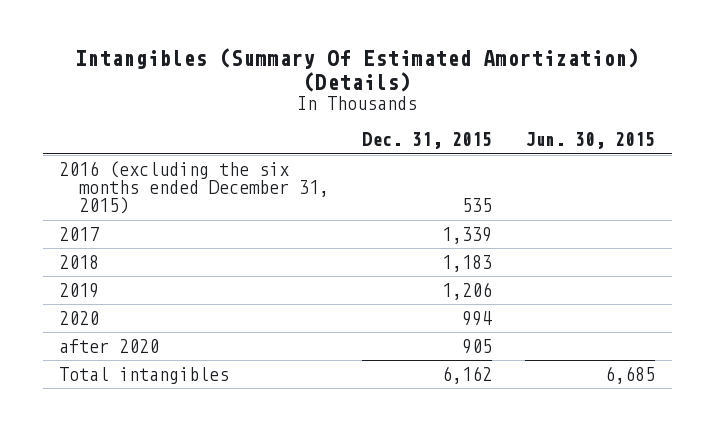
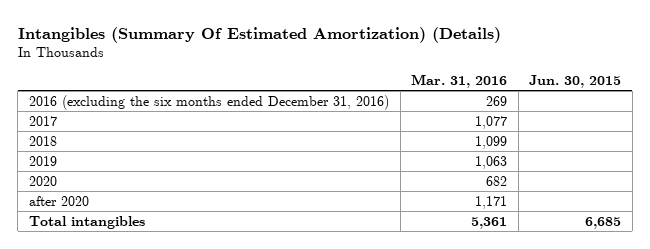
[362,132,493,150] Dec. 31, 2015 -> none
none -> [411,73,508,88] Mar. 31, 2016
[59,161,330,215] 2016 (excluding the six months ended December 31, 2015) -> [28,94,389,110] 2016 (excluding the six months ended December 31, 2016)

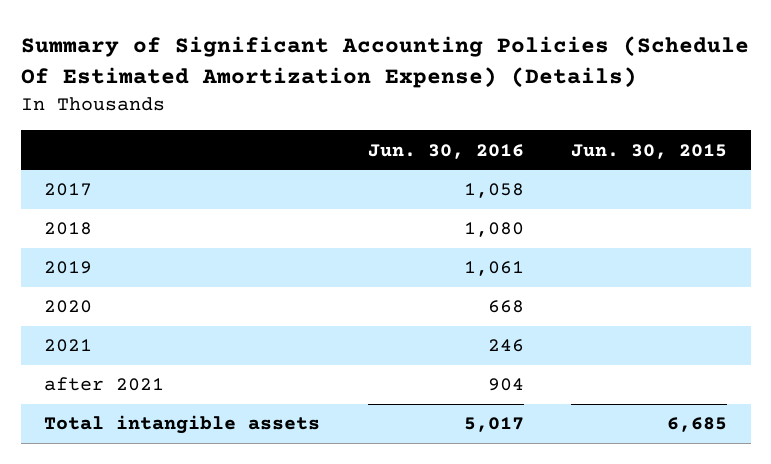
[17,26,501,43] Intangibles (Summary Of Estimated Amortization) (Details) -> [20,35,749,88] Summary of Significant Accounting Policies (Schedule Of Estimated Amortization Expense) (Details)
[411,73,508,88] Mar. 31, 2016 -> none
none -> [367,143,524,159] Jun. 30, 2016
[28,94,389,110] 2016 (excluding the six months ended December 31, 2016) -> none
none -> [44,339,93,353] 2021
[28,195,89,206] after 2020 -> [44,377,165,392] after 2021
[28,215,145,229] Total intangibles -> [44,415,321,435] Total intangible assets

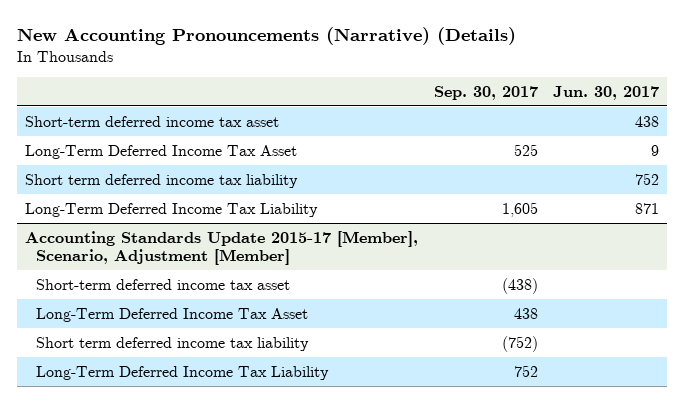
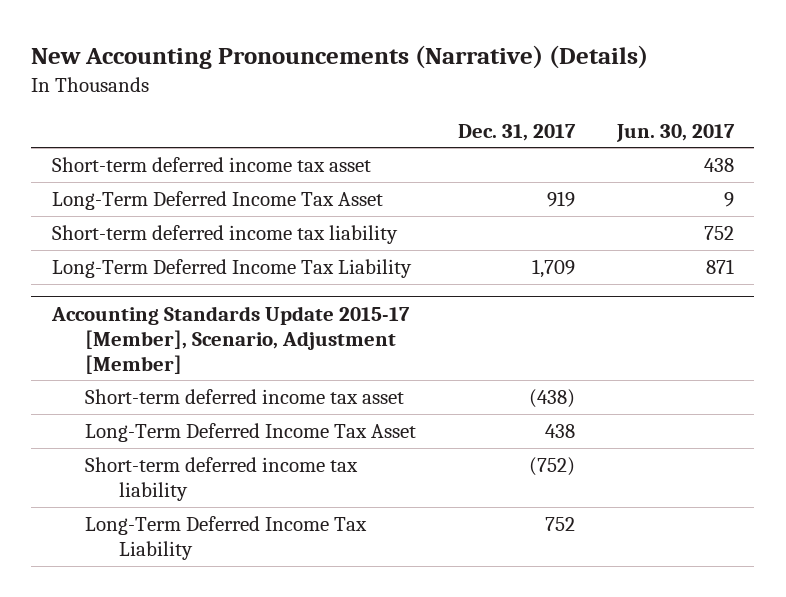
[433,85,538,100] Sep. 30, 2017 -> none
none -> [458,123,577,141] Dec. 31, 2017
[25,173,299,188] Short term deferred income tax liability -> [51,225,398,245] Short-term deferred income tax liability
[35,336,309,351] Short term deferred income tax liability -> [85,457,359,502] Short-term deferred income tax liability

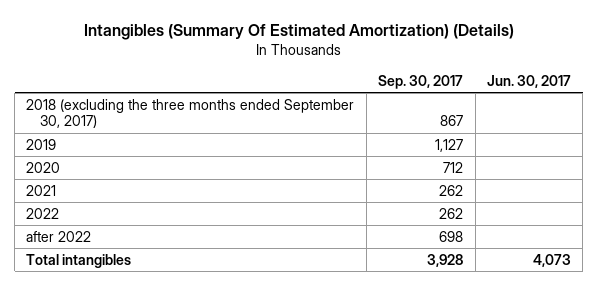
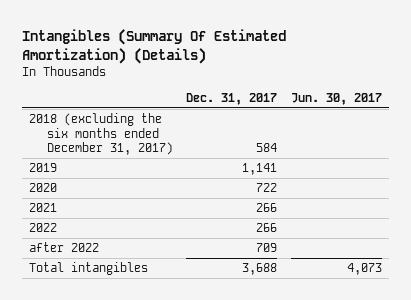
[378,74,464,89] Sep. 30, 2017 -> none
none -> [186,92,278,105] Dec. 31, 2017
[26,98,355,129] 2018 (excluding the three months ended September 30, 2017) -> [28,113,174,156] 2018 (excluding the six months ended December 31, 2017)

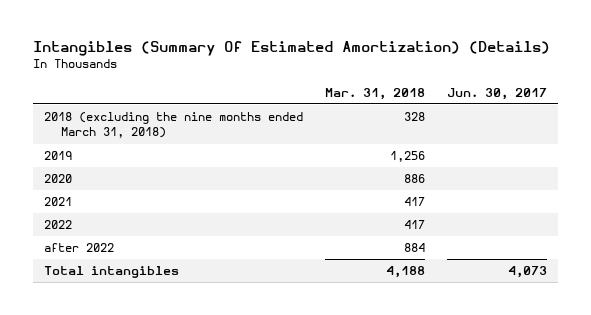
[186,92,278,105] Dec. 31, 2017 -> none
none -> [325,87,426,100] Mar. 31, 2018
[28,113,174,156] 2018 (excluding the six months ended December 31, 2017) -> [43,112,303,139] 2018 (excluding the nine months ended March 31, 2018)

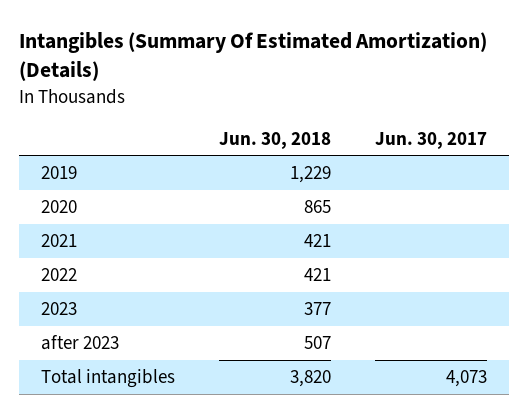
[325,87,426,100] Mar. 31, 2018 -> none
none -> [218,131,331,149] Jun. 30, 2018
[43,112,303,139] 2018 (excluding the nine months ended March 31, 2018) -> none
none -> [40,302,77,316] 2023
[43,243,114,253] after 2022 -> [40,335,119,351] after 2023

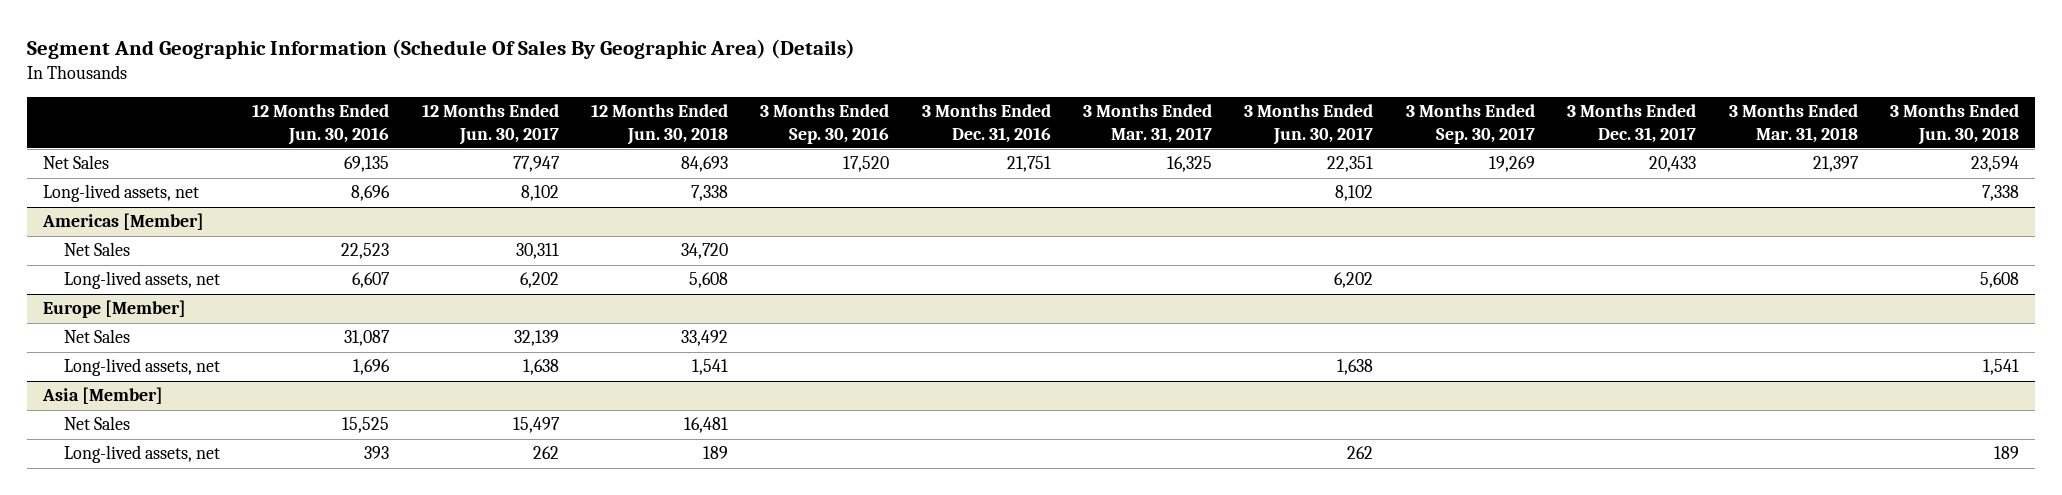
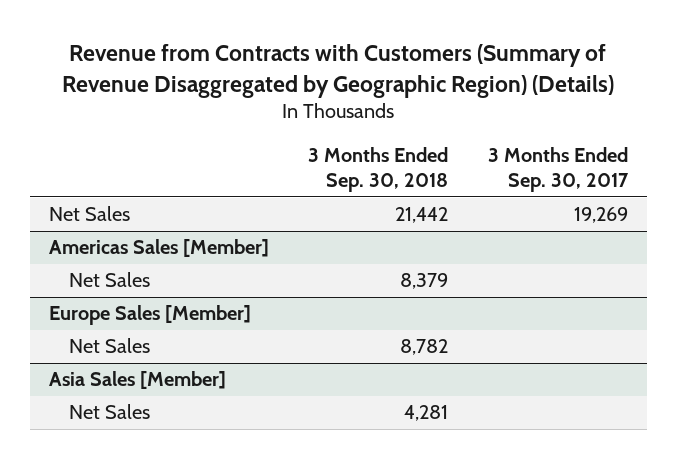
[26,38,855,59] Segment And Geographic Information (Schedule Of Sales By Geographic Area) (Details) -> [62,43,615,98] Revenue from Contracts with Customers (Summary of Revenue Disaggregated by Geographic Region) (Details)
[252,103,390,145] 12 Months Ended Jun. 30, 2016 -> none
[421,103,559,145] 12 Months Ended Jun. 30, 2017 -> none
[590,103,728,145] 12 Months Ended Jun. 30, 2018 -> none
[760,103,890,144] 3 Months Ended Sep. 30, 2016 -> none
[921,103,1051,143] 3 Months Ended Dec. 31, 2016 -> none
[1083,103,1213,143] 3 Months Ended Mar. 31, 2017 -> none
[1244,103,1374,145] 3 Months Ended Jun. 30, 2017 -> none
[1567,103,1697,143] 3 Months Ended Dec. 31, 2017 -> none
[1728,103,1858,143] 3 Months Ended Mar. 31, 2018 -> none
[1889,103,2019,145] 3 Months Ended Jun. 30, 2018 -> none
none -> [308,146,449,193] 3 Months Ended Sep. 30, 2018
[43,184,200,203] Long-lived assets, net -> none
[42,213,205,231] Americas [Member] -> [49,239,270,258] Americas Sales [Member]
[63,271,220,290] Long-lived assets, net -> none
[43,300,187,319] Europe [Member] -> [49,305,252,326] Europe Sales [Member]
[63,358,220,377] Long-lived assets, net -> none
[42,387,164,405] Asia [Member] -> [49,371,227,390] Asia Sales [Member]
[63,445,220,464] Long-lived assets, net -> none

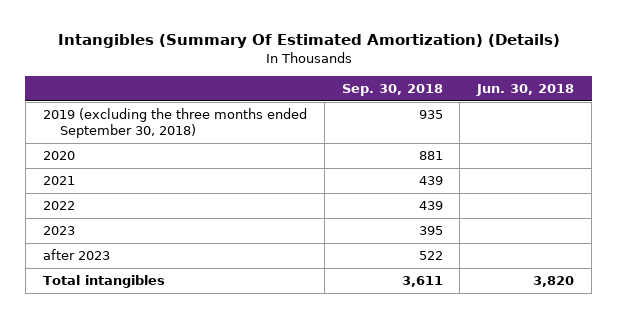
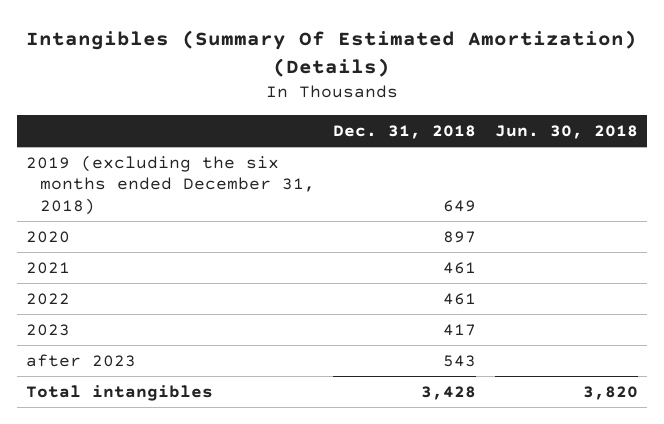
[341,83,443,96] Sep. 30, 2018 -> none
none -> [333,125,477,140] Dec. 31, 2018
[42,108,307,139] 2019 (excluding the three months ended September 30, 2018) -> [26,154,315,216] 2019 (excluding the six months ended December 31, 2018)

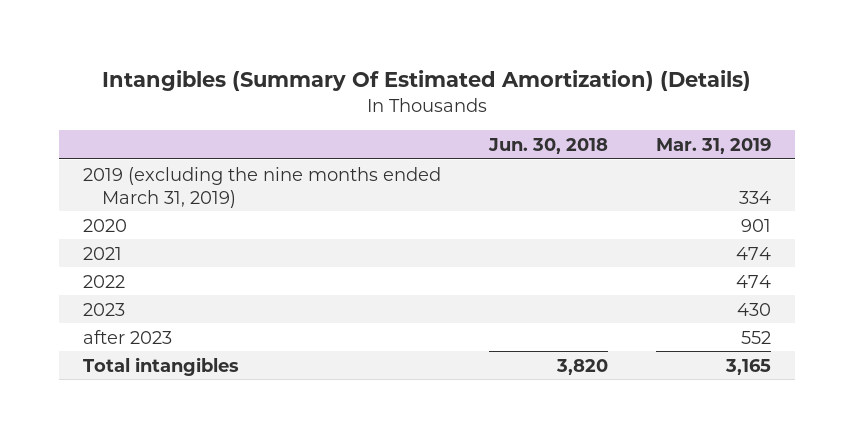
[333,125,477,140] Dec. 31, 2018 -> none
none -> [656,137,772,154] Mar. 31, 2019
[26,154,315,216] 2019 (excluding the six months ended December 31, 2018) -> [82,166,441,208] 2019 (excluding the nine months ended March 31, 2019)

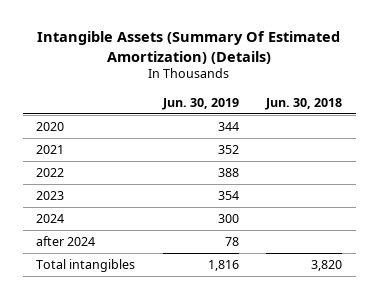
[102,70,752,92] Intangibles (Summary Of Estimated Amortization) (Details) -> [37,31,341,64] Intangible Assets (Summary Of Estimated Amortization) (Details)
[656,137,772,154] Mar. 31, 2019 -> none
none -> [161,97,239,110] Jun. 30, 2019
[82,166,441,208] 2019 (excluding the nine months ended March 31, 2019) -> none
none -> [36,213,65,223] 2024
[82,329,172,344] after 2023 -> [36,235,96,246] after 2024

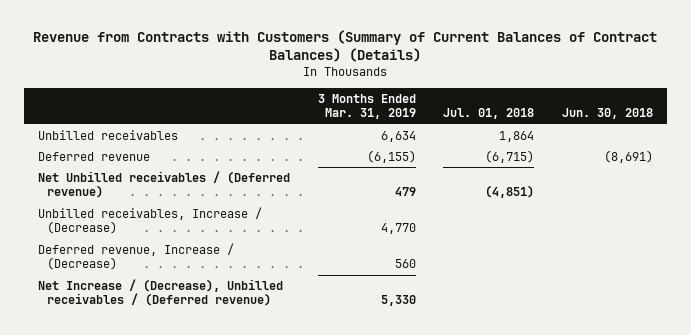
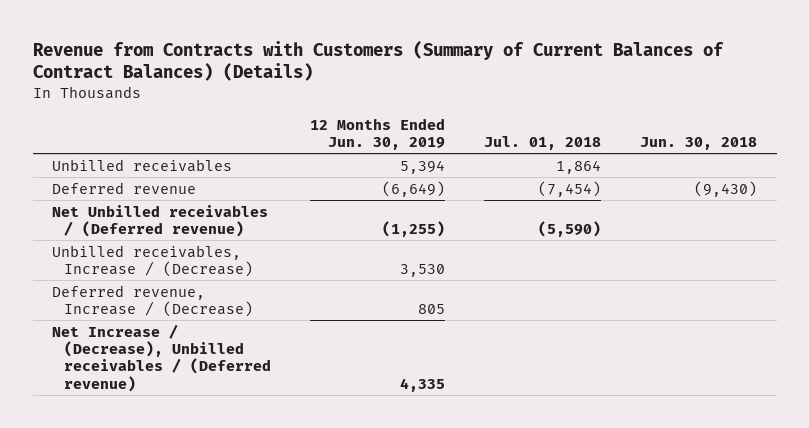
[317,93,416,120] 3 Months Ended Mar. 31, 2019 -> none
none -> [310,117,446,150] 12 Months Ended Jun. 30, 2019
[485,149,535,163] (6,715) -> [538,180,602,197] (7,454)
[603,149,653,163] (8,691) -> [694,180,758,197] (9,430)
[485,185,535,199] (4,851) -> [538,220,602,237] (5,590)

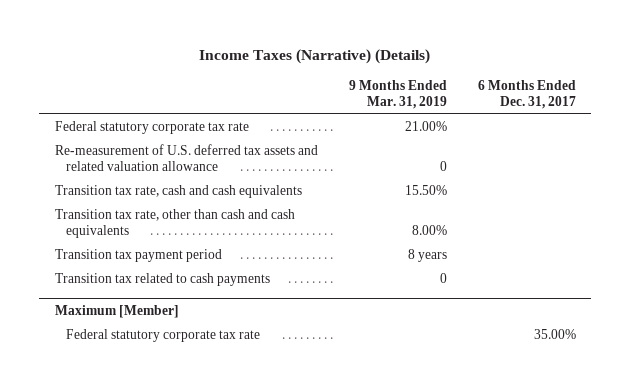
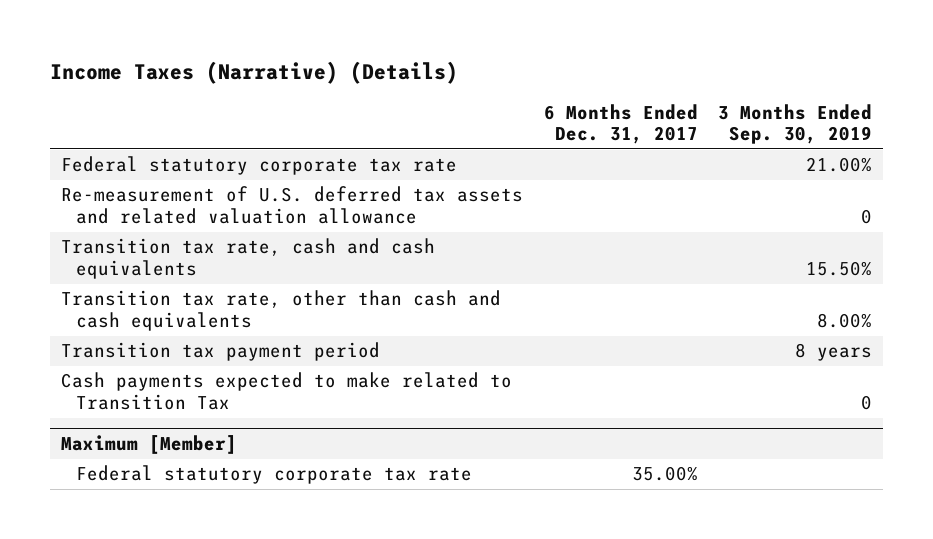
[348,80,447,110] 9 Months Ended Mar. 31, 2019 -> none
none -> [718,103,873,145] 3 Months Ended Sep. 30, 2019
[54,273,270,287] Transition tax related to cash payments -> [60,372,512,411] Cash payments expected to make related to Transition Tax

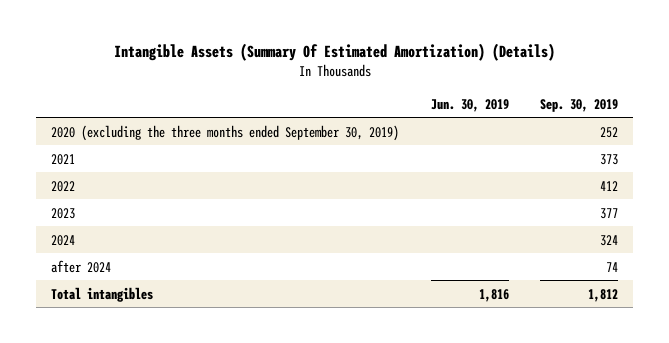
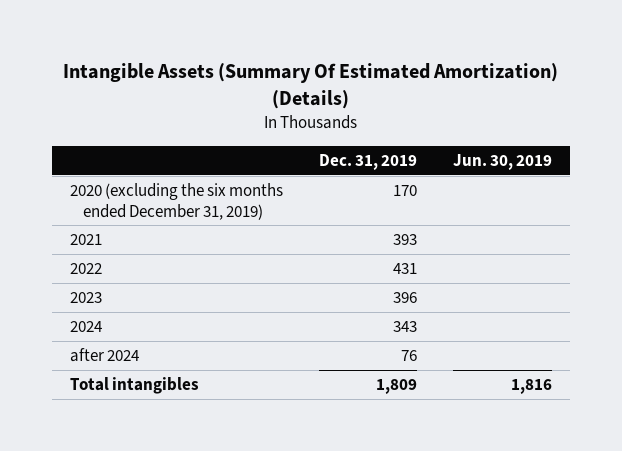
[539,98,618,112] Sep. 30, 2019 -> none
none -> [318,153,417,170] Dec. 31, 2019
[51,124,400,141] 2020 (excluding the three months ended September 30, 2019) -> [69,183,283,220] 2020 (excluding the six months ended December 31, 2019)

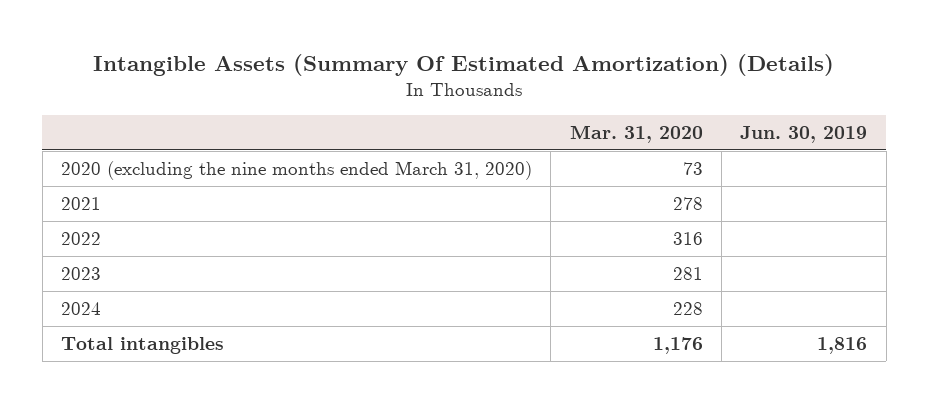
[318,153,417,170] Dec. 31, 2019 -> none
none -> [569,124,703,143] Mar. 31, 2020
[69,183,283,220] 2020 (excluding the six months ended December 31, 2019) -> [61,160,533,180] 2020 (excluding the nine months ended March 31, 2020)
[69,348,139,363] after 2024 -> none

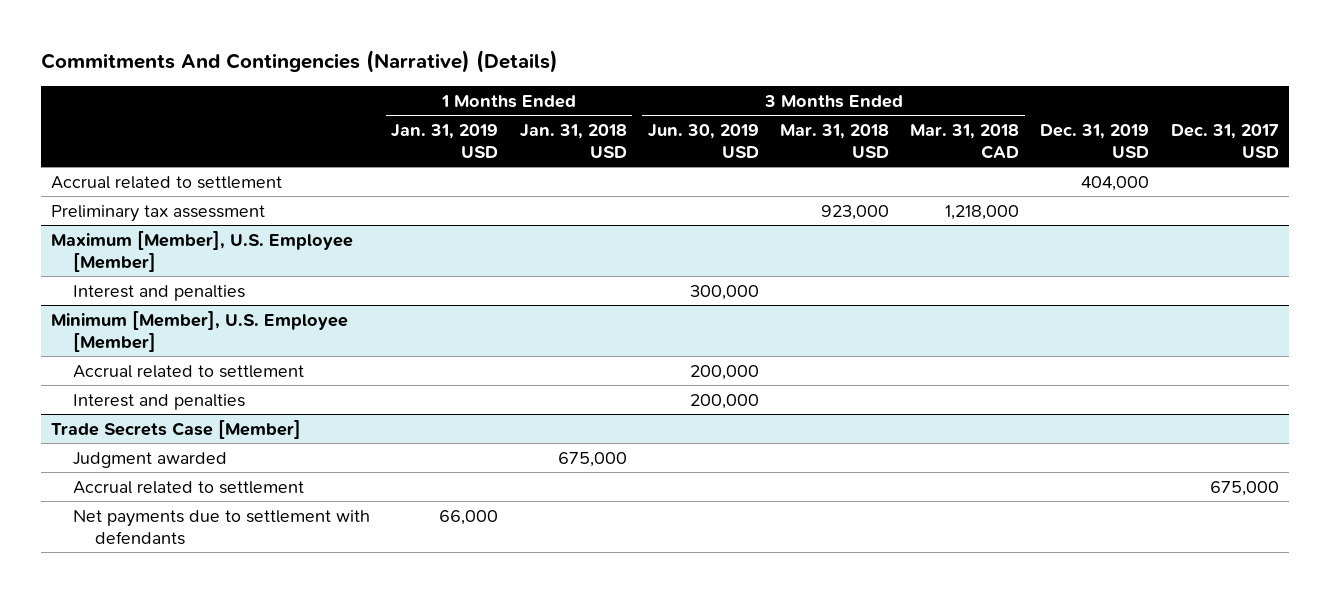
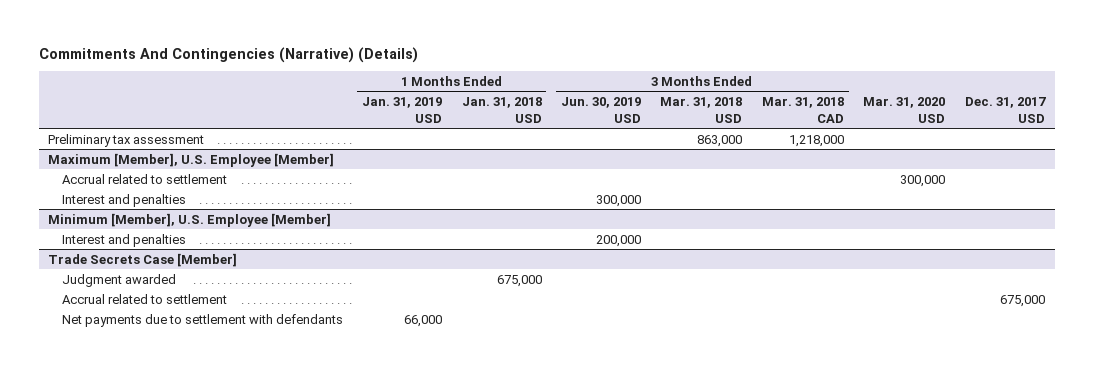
[1040,123,1150,158] Dec. 31, 2019 USD -> none
none -> [863,97,946,123] Mar. 31, 2020 USD
[51,175,283,189] Accrual related to settlement -> none
[821,204,890,220] 923,000 -> [697,134,743,147] 863,000
none -> [61,173,227,184] Accrual related to settlement
[73,364,305,378] Accrual related to settlement -> none

